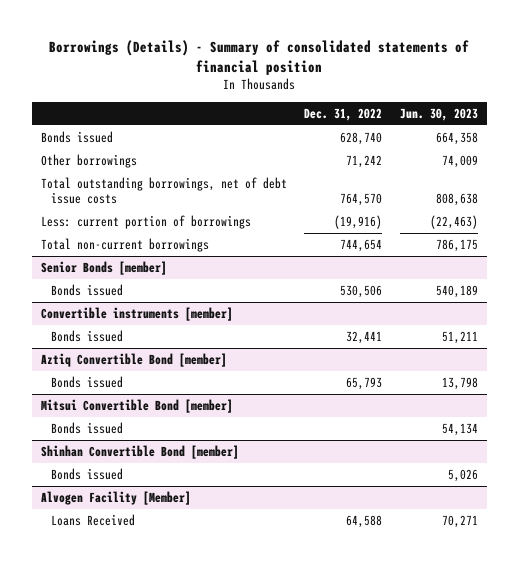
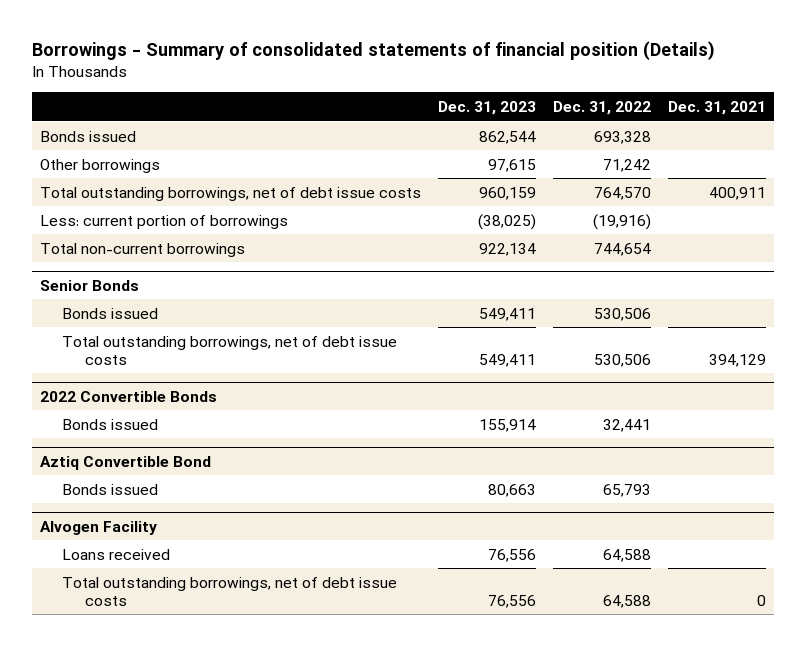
[49,39,470,75] Borrowings (Details) - Summary of consolidated statements of financial position -> [31,40,715,60] Borrowings - Summary of consolidated statements of financial position (Details)
[399,107,478,121] Jun. 30, 2023 -> none
none -> [437,101,536,116] Dec. 31, 2023
none -> [667,101,766,116] Dec. 31, 2021
[340,132,383,146] 628,740 -> [593,130,651,144] 693,328
[40,261,167,276] Senior Bonds [member] -> [40,279,140,291] Senior Bonds
[40,307,233,322] Convertible instruments [member] -> none
none -> [62,335,398,365] Total outstanding borrowings, net of debt issue costs
none -> [40,390,218,402] 2022 Convertible Bonds
[40,353,227,368] Aztiq Convertible Bond [member] -> [40,455,212,470] Aztiq Convertible Bond
[40,399,233,414] Mitsui Convertible Bond [member] -> none
[50,422,123,435] Bonds issued -> none
[40,445,239,460] Shinhan Convertible Bond [member] -> none
[50,468,123,481] Bonds issued -> none
[40,491,191,506] Alvogen Facility [Member] -> [40,520,158,535] Alvogen Facility
[50,514,135,527] Loans Received -> [62,548,171,560] Loans received
none -> [62,576,398,606] Total outstanding borrowings, net of debt issue costs

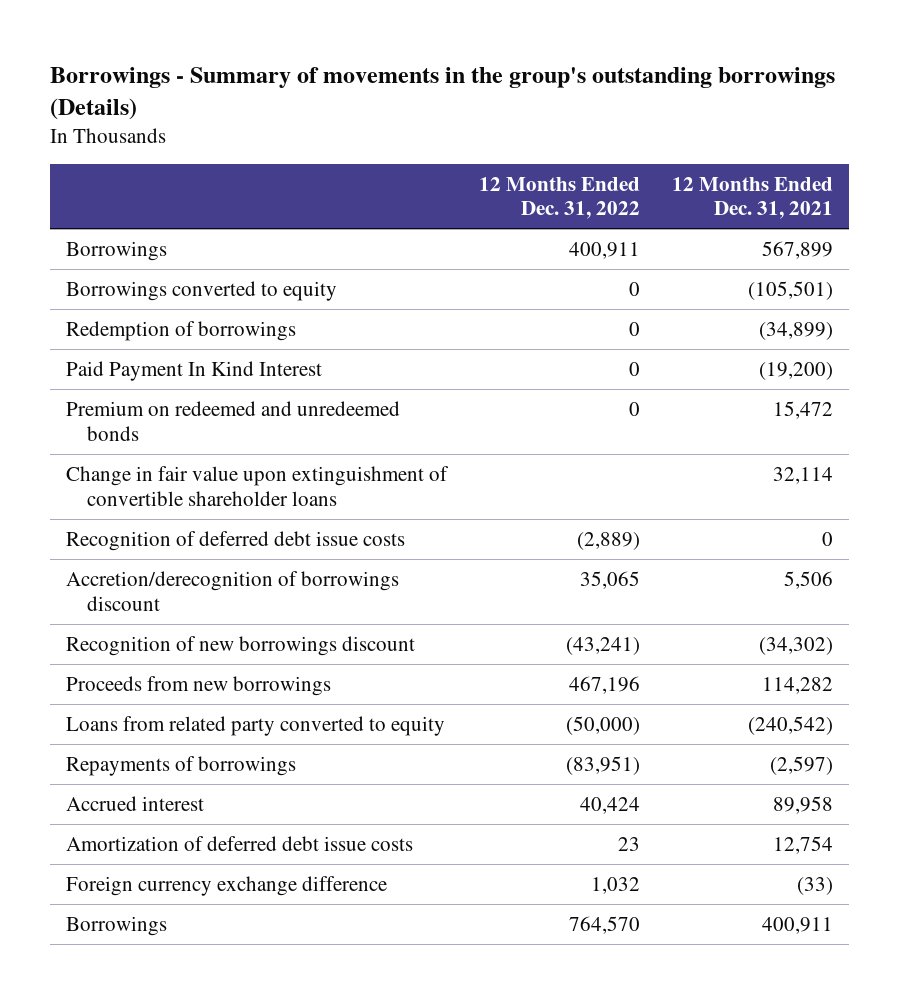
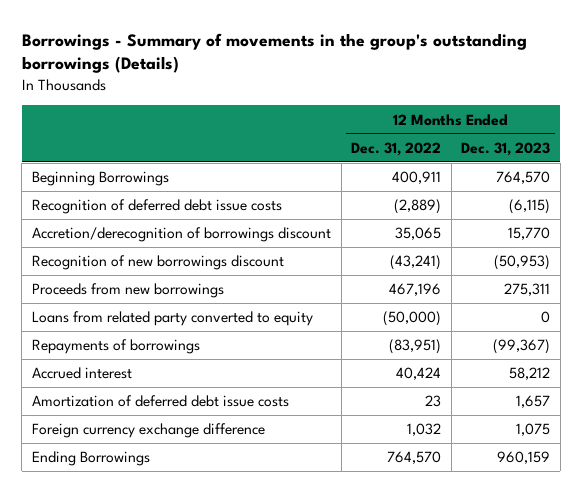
[672,176,834,220] 12 Months Ended Dec. 31, 2021 -> none
none -> [461,141,551,156] Dec. 31, 2023
[66,280,338,301] Borrowings converted to equity -> none
[66,320,297,341] Redemption of borrowings -> none
[66,360,323,381] Paid Payment In Kind Interest -> none
[66,400,401,441] Premium on redeemed and unredeemed bonds -> none
[66,465,450,506] Change in fair value upon extinguishment of convertible shareholder loans -> none
[66,240,168,261] Borrowings -> [31,171,169,187] Beginning Borrowings
[66,915,168,936] Borrowings -> [31,451,150,467] Ending Borrowings

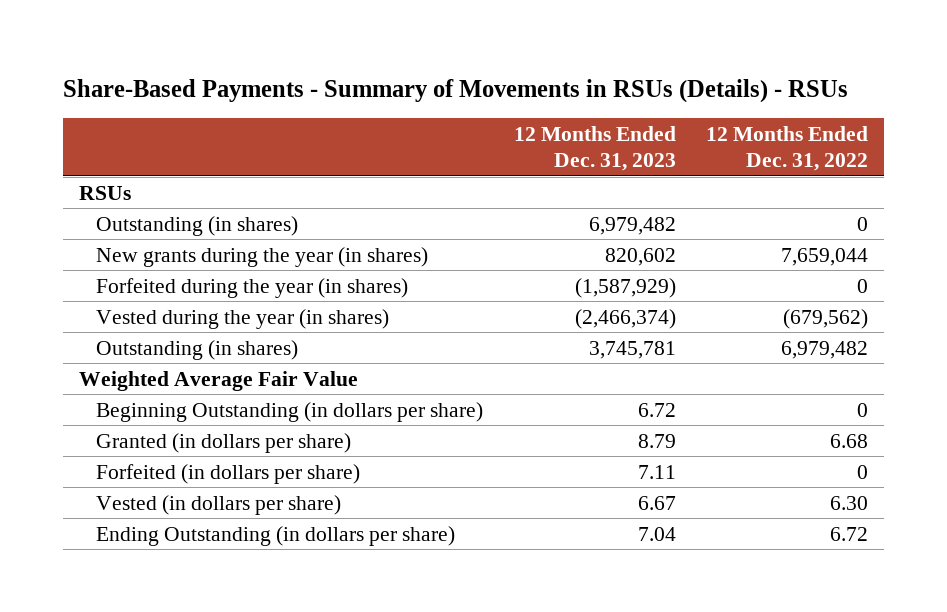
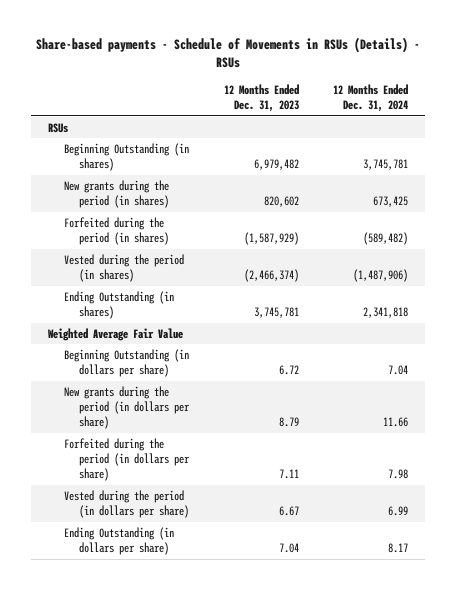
[63,78,849,103] Share-Based Payments - Summary of Movements in RSUs (Details) - RSUs -> [36,37,421,69] Share-based payments - Schedule of Movements in RSUs (Details) - RSUs
[706,125,869,171] 12 Months Ended Dec. 31, 2022 -> none
none -> [333,83,409,113] 12 Months Ended Dec. 31, 2024
[95,215,298,236] Outstanding (in shares) -> [63,142,189,171] Beginning Outstanding (in shares)
[95,246,428,267] New grants during the year (in shares) -> [63,179,170,208] New grants during the period (in shares)
[95,277,408,298] Forfeited during the year (in shares) -> [63,216,170,245] Forfeited during the period (in shares)
[95,308,389,329] Vested during the year (in shares) -> [63,253,184,282] Vested during the period (in shares)
[95,339,298,360] Outstanding (in shares) -> [63,290,174,319] Ending Outstanding (in shares)
[95,432,351,453] Granted (in dollars per share) -> [63,385,191,430] New grants during the period (in dollars per share)
[95,463,360,484] Forfeited (in dollars per share) -> [63,437,191,482] Forfeited during the period (in dollars per share)
[95,494,341,515] Vested (in dollars per share) -> [63,489,190,518] Vested during the period (in dollars per share)

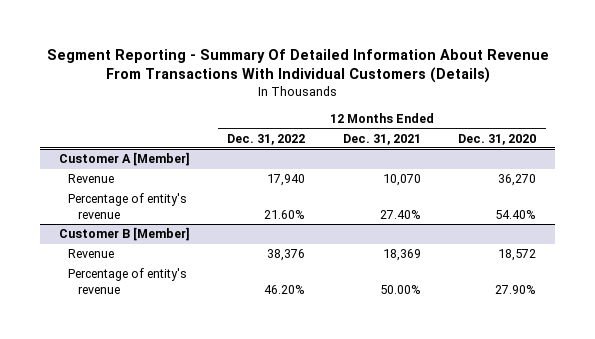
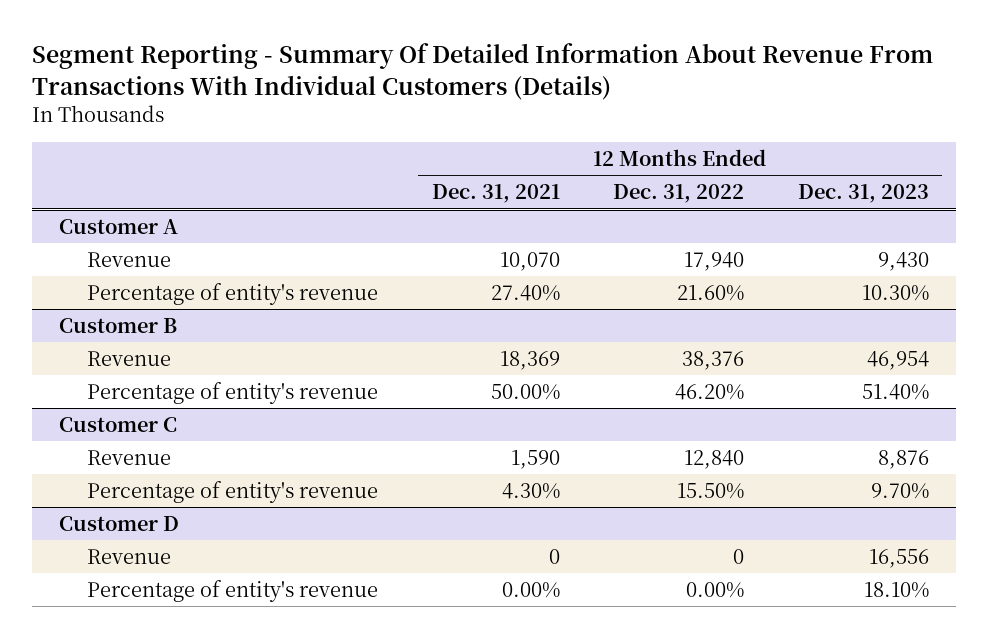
[458,133,537,145] Dec. 31, 2020 -> none
none -> [797,184,929,204] Dec. 31, 2023
[59,152,191,167] Customer A [Member] -> [58,219,178,235] Customer A
[59,227,191,242] Customer B [Member] -> [58,318,177,334] Customer B
none -> [58,417,177,433] Customer C
none -> [86,450,171,466] Revenue
none -> [86,481,378,504] Percentage of entity's revenue
none -> [58,516,179,532] Customer D
none -> [86,549,171,565] Revenue
none -> [86,580,378,603] Percentage of entity's revenue

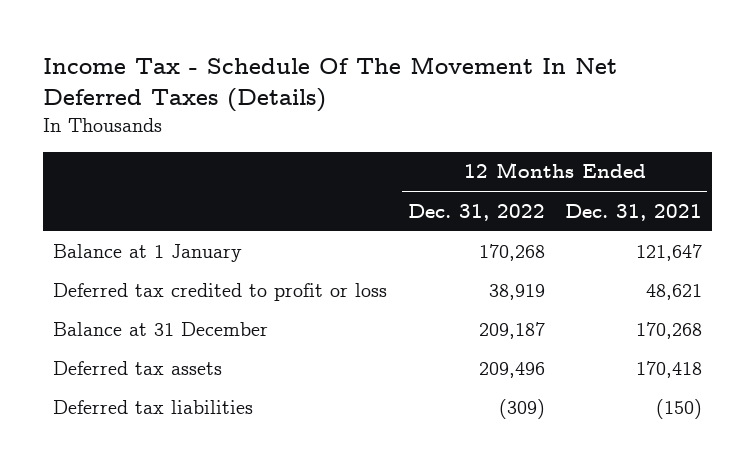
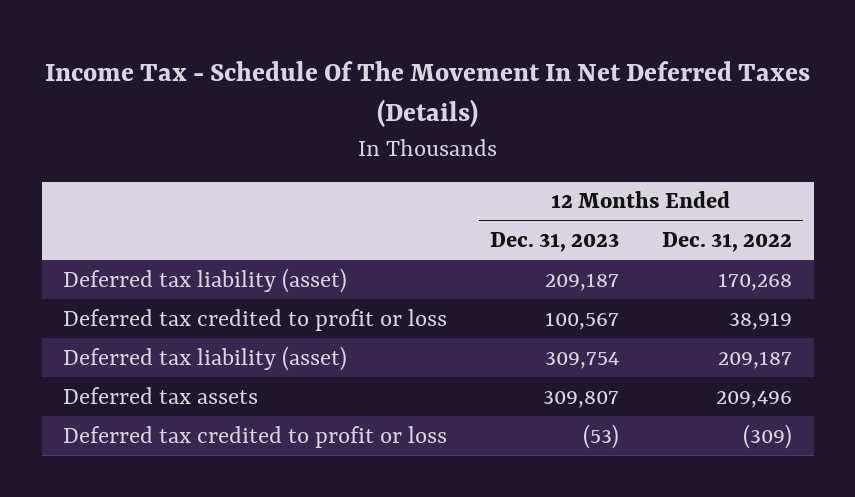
[564,203,702,221] Dec. 31, 2021 -> none
none -> [490,232,620,253] Dec. 31, 2023
[53,243,243,262] Balance at 1 January -> [63,267,348,293] Deferred tax liability (asset)
[53,321,269,336] Balance at 31 December -> [63,345,348,371] Deferred tax liability (asset)
[53,399,254,414] Deferred tax liabilities -> [63,425,448,448] Deferred tax credited to profit or loss

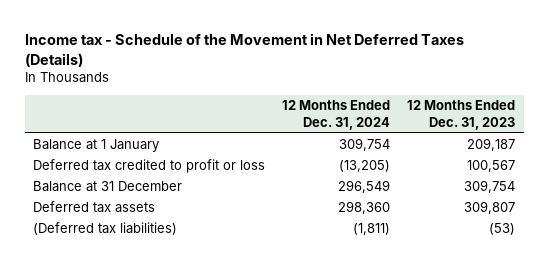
[44,61,810,128] Income Tax - Schedule Of The Movement In Net Deferred Taxes (Details) -> [24,32,464,67] Income tax - Schedule of the Movement in Net Deferred Taxes (Details)
[662,232,793,253] Dec. 31, 2022 -> none
none -> [282,100,391,130] 12 Months Ended Dec. 31, 2024
[63,267,348,293] Deferred tax liability (asset) -> [33,139,160,153] Balance at 1 January
[63,345,348,371] Deferred tax liability (asset) -> [33,181,183,193] Balance at 31 December
[63,425,448,448] Deferred tax credited to profit or loss -> [33,222,178,236] (Deferred tax liabilities)

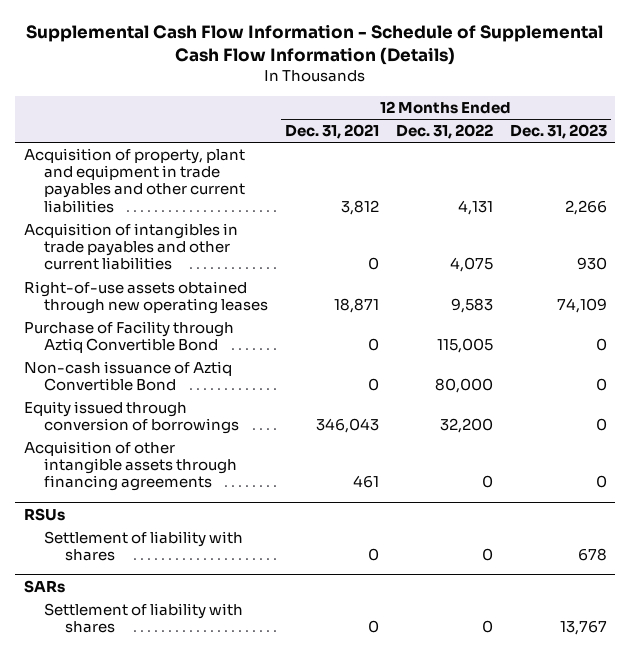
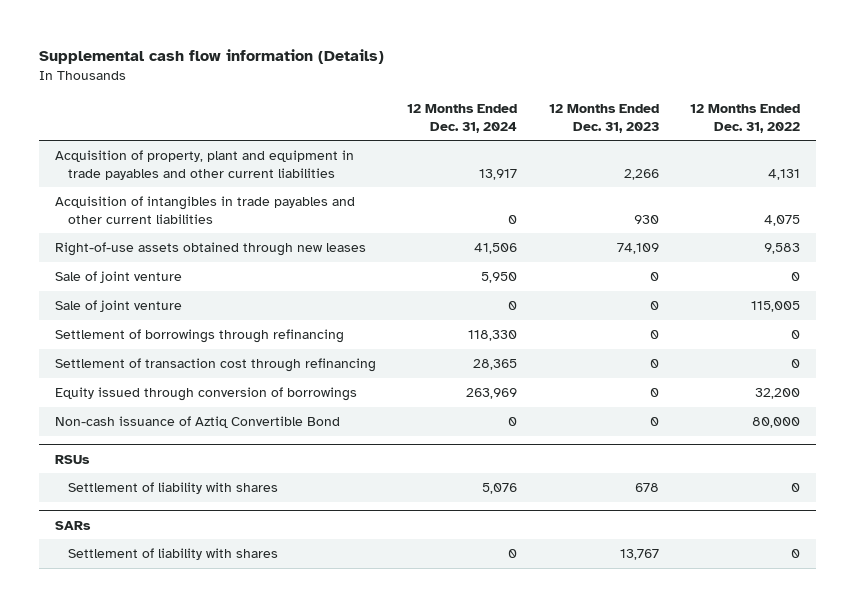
[26,24,604,66] Supplemental Cash Flow Information - Schedule of Supplemental Cash Flow Information (Details) -> [39,49,385,65] Supplemental cash flow information (Details)
[285,124,380,140] Dec. 31, 2021 -> none
none -> [407,104,518,133] 12 Months Ended Dec. 31, 2024
[23,281,269,315] Right-of-use assets obtained through new operating leases -> [54,242,366,257] Right-of-use assets obtained through new leases
none -> [54,271,182,284] Sale of joint venture
[23,321,234,354] Purchase of Facility through Aztiq Convertible Bond -> [54,300,182,313] Sale of joint venture
none -> [54,329,344,344] Settlement of borrowings through refinancing
none -> [54,358,376,373] Settlement of transaction cost through refinancing
[23,441,238,492] Acquisition of other intangible assets through financing agreements -> none
[23,361,232,392] Non-cash issuance of Aztiq Convertible Bond -> [54,416,340,429] Non-cash issuance of Aztiq Convertible Bond

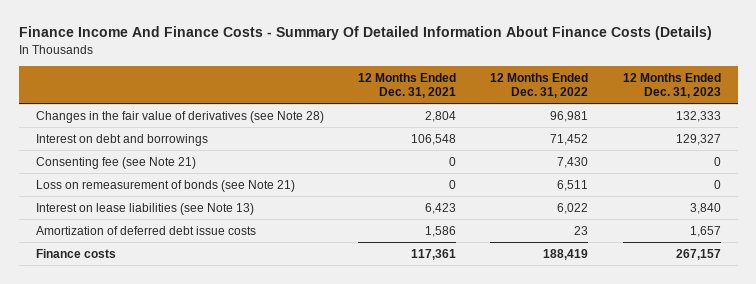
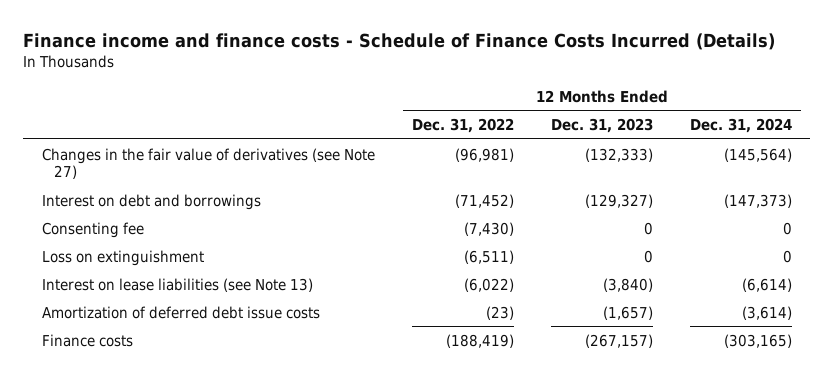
[18,26,712,41] Finance Income And Finance Costs - Summary Of Detailed Information About Finance Costs (Details) -> [23,32,776,50] Finance income and finance costs - Schedule of Finance Costs Incurred (Details)
[358,72,457,99] 12 Months Ended Dec. 31, 2021 -> none
none -> [689,117,792,133] Dec. 31, 2024
[35,110,324,123] Changes in the fair value of derivatives (see Note 28) -> [41,147,375,180] Changes in the fair value of derivatives (see Note 27)
[550,110,589,122] 96,981 -> [454,147,514,162] (96,981)
[675,110,721,122] 132,333 -> [584,147,653,162] (132,333)
[550,133,589,145] 71,452 -> [454,193,514,208] (71,452)
[675,133,721,145] 129,327 -> [584,193,653,208] (129,327)
[35,156,196,169] Consenting fee (see Note 21) -> [41,221,144,238] Consenting fee
[557,156,589,168] 7,430 -> [463,221,514,236] (7,430)
[35,179,295,192] Loss on remeasurement of bonds (see Note 21) -> [41,249,204,266] Loss on extinguishment
[557,179,589,191] 6,511 -> [463,249,514,264] (6,511)
[557,202,589,214] 6,022 -> [463,277,514,292] (6,022)
[689,202,721,214] 3,840 -> [602,277,653,292] (3,840)
[574,225,589,235] 23 -> [485,305,514,320] (23)
[689,225,721,237] 1,657 -> [602,305,653,320] (1,657)
[543,248,589,260] 188,419 -> [445,333,514,348] (188,419)
[675,248,721,260] 267,157 -> [584,333,653,348] (267,157)

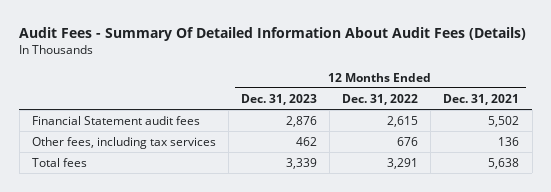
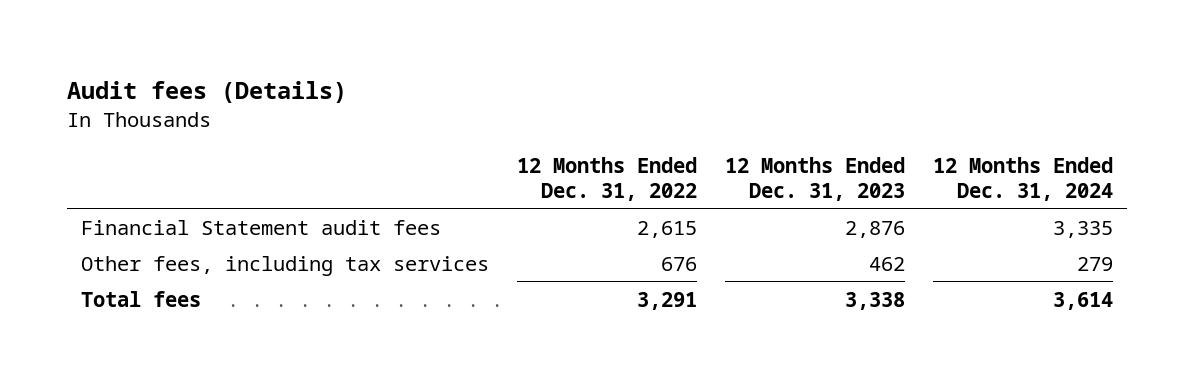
[19,26,527,41] Audit Fees - Summary Of Detailed Information About Audit Fees (Details) -> [67,81,348,104] Audit fees (Details)
[443,93,520,105] Dec. 31, 2021 -> none
none -> [933,156,1114,201] 12 Months Ended Dec. 31, 2024
[285,158,317,170] 3,339 -> [845,291,906,310] 3,338

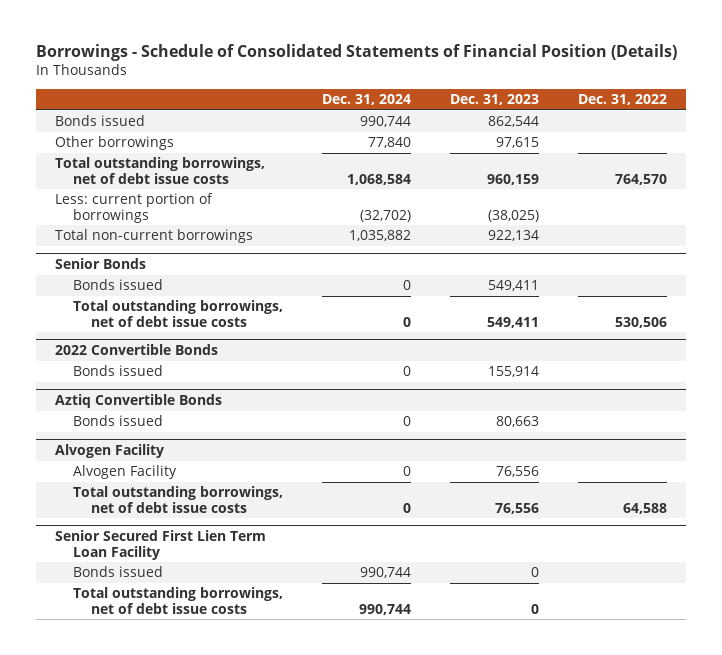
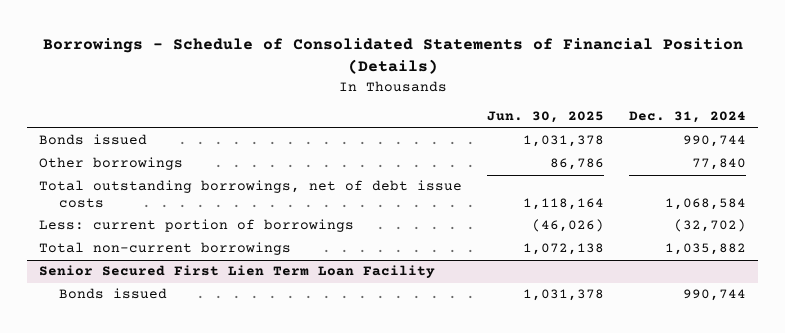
[450,94,540,106] Dec. 31, 2023 -> none
[577,94,667,106] Dec. 31, 2022 -> none
none -> [487,111,605,124] Jun. 30, 2025
[55,258,147,270] Senior Bonds -> none
[73,279,164,291] Bonds issued -> none
[73,300,284,327] Total outstanding borrowings, net of debt issue costs -> none
[55,344,219,356] 2022 Convertible Bonds -> none
[73,365,164,377] Bonds issued -> none
[55,394,223,409] Aztiq Convertible Bonds -> none
[73,415,164,427] Bonds issued -> none
[55,444,165,459] Alvogen Facility -> none
[73,465,178,480] Alvogen Facility -> none
[73,486,284,513] Total outstanding borrowings, net of debt issue costs -> none
[73,587,284,614] Total outstanding borrowings, net of debt issue costs -> none

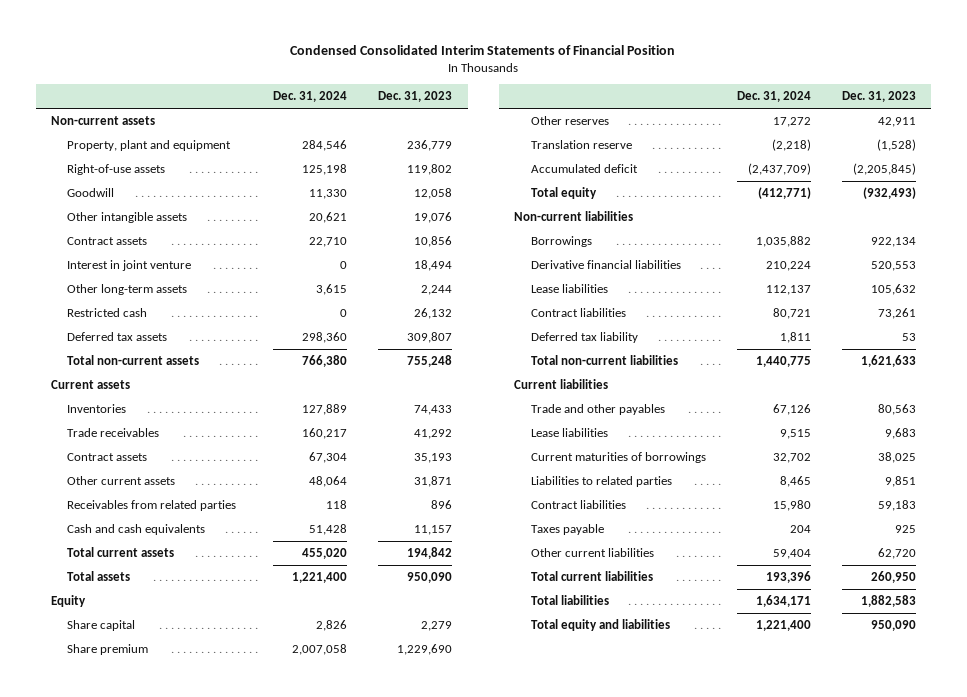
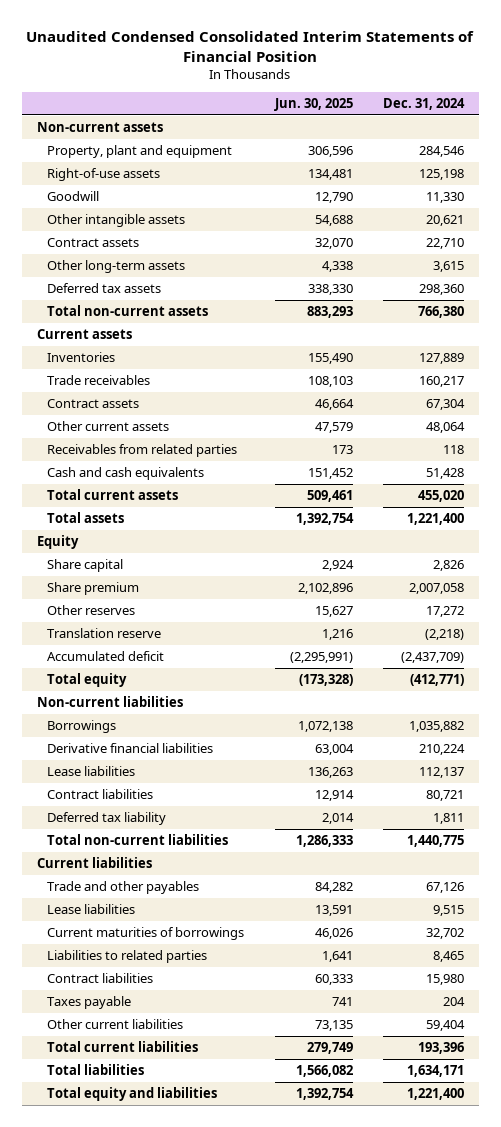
[290,44,676,55] Condensed Consolidated Interim Statements of Financial Position -> [26,30,475,62] Unaudited Condensed Consolidated Interim Statements of Financial Position
[378,91,453,103] Dec. 31, 2023 -> none
none -> [273,97,353,111] Jun. 30, 2025
[67,260,192,272] Interest in joint venture -> none
[67,308,148,318] Restricted cash -> none

